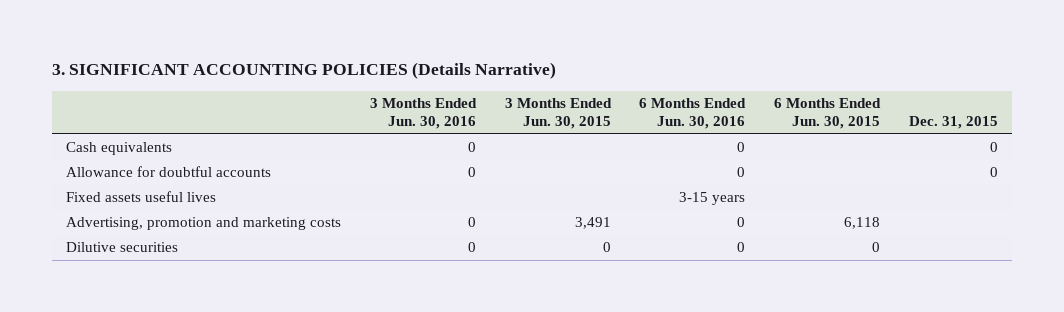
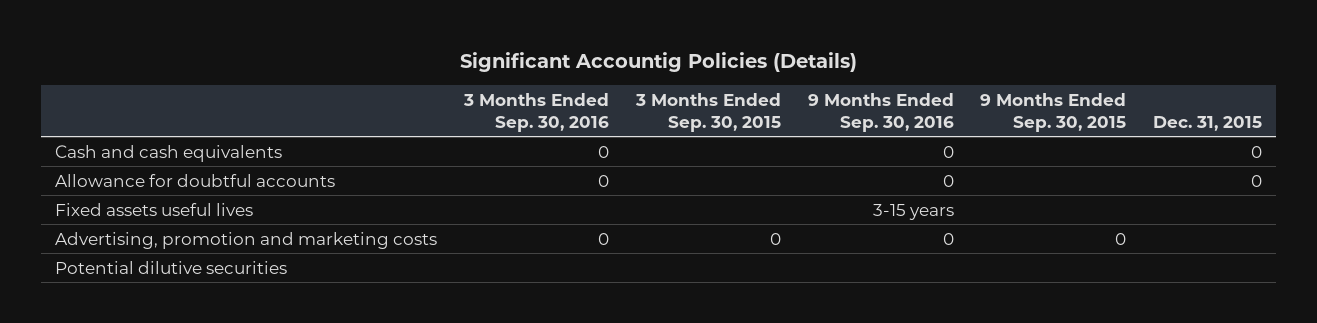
[51,62,556,80] 3. SIGNIFICANT ACCOUNTING POLICIES (Details Narrative) -> [459,51,857,72] Significant Accountig Policies (Details)
[369,97,477,130] 3 Months Ended Jun. 30, 2016 -> none
[504,97,612,130] 3 Months Ended Jun. 30, 2015 -> none
[639,97,747,130] 6 Months Ended Jun. 30, 2016 -> none
[774,97,882,130] 6 Months Ended Jun. 30, 2015 -> none
none -> [462,92,609,132] 3 Months Ended Sep. 30, 2016
none -> [634,92,781,132] 3 Months Ended Sep. 30, 2015
none -> [807,92,954,132] 9 Months Ended Sep. 30, 2016
none -> [980,92,1127,132] 9 Months Ended Sep. 30, 2015
[66,142,173,156] Cash equivalents -> [54,144,282,162] Cash and cash equivalents
[66,242,179,253] Dilutive securities -> [54,260,287,274] Potential dilutive securities

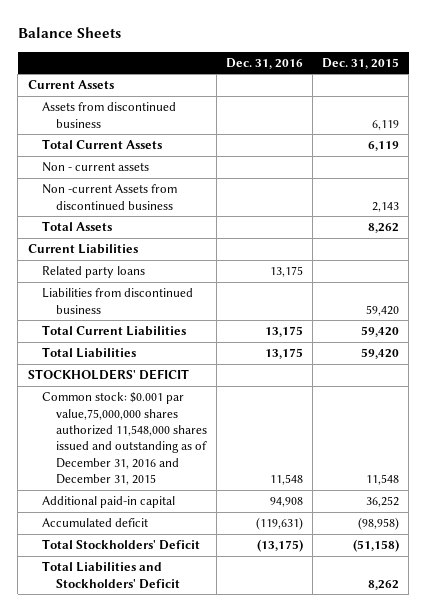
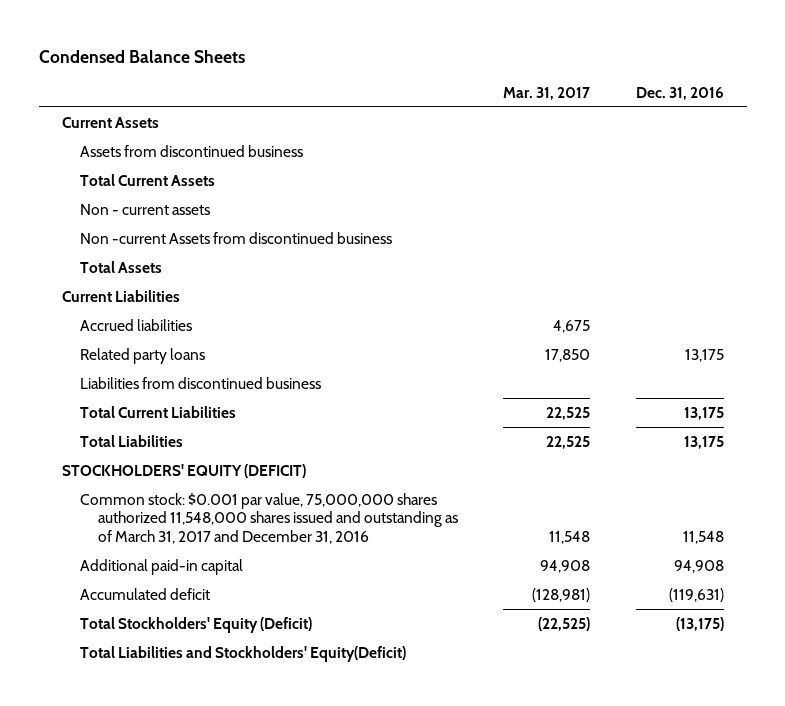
[17,27,121,39] Balance Sheets -> [38,49,245,63] Condensed Balance Sheets
[322,57,400,69] Dec. 31, 2015 -> none
none -> [503,86,591,100] Mar. 31, 2017
none -> [79,318,192,331] Accrued liabilities
[27,369,189,381] STOCKHOLDERS' DEFICIT -> [61,463,306,478] STOCKHOLDERS' EQUITY (DEFICIT)
[41,392,207,486] Common stock: $0.001 par value,75,000,000 shares authorized 11,548,000 shares issued and outstanding as of December 31, 2016 and December 31, 2015 -> [79,492,458,545] Common stock: $0.001 par value, 75,000,000 shares authorized 11,548,000 shares issued and outstanding as of March 31, 2017 and December 31, 2016
[41,539,200,551] Total Stockholders' Deficit -> [79,616,312,633] Total Stockholders' Equity (Deficit)
[41,561,180,589] Total Liabilities and Stockholders' Deficit -> [79,645,406,662] Total Liabilities and Stockholders' Equity(Deficit)

